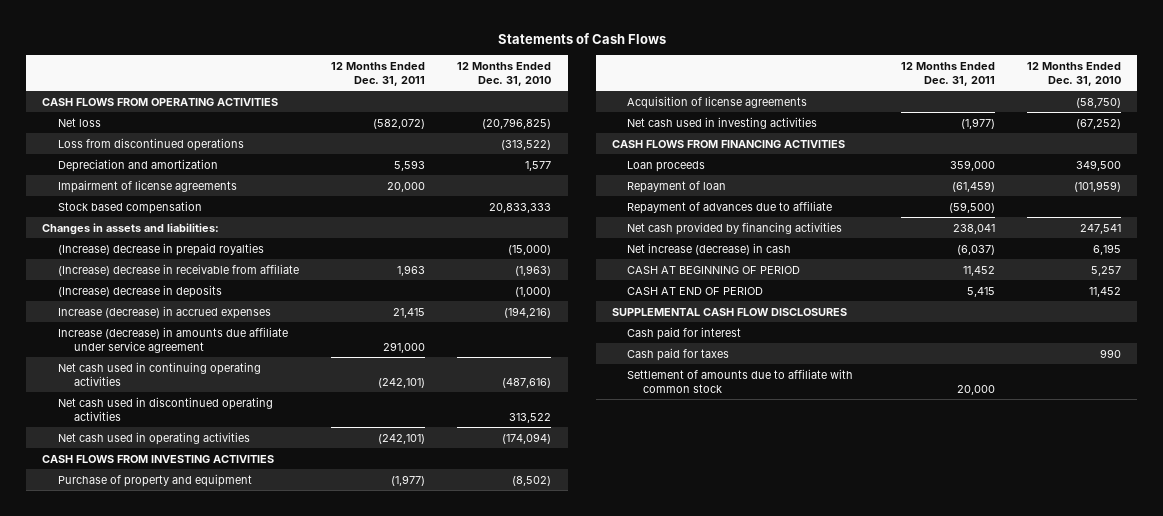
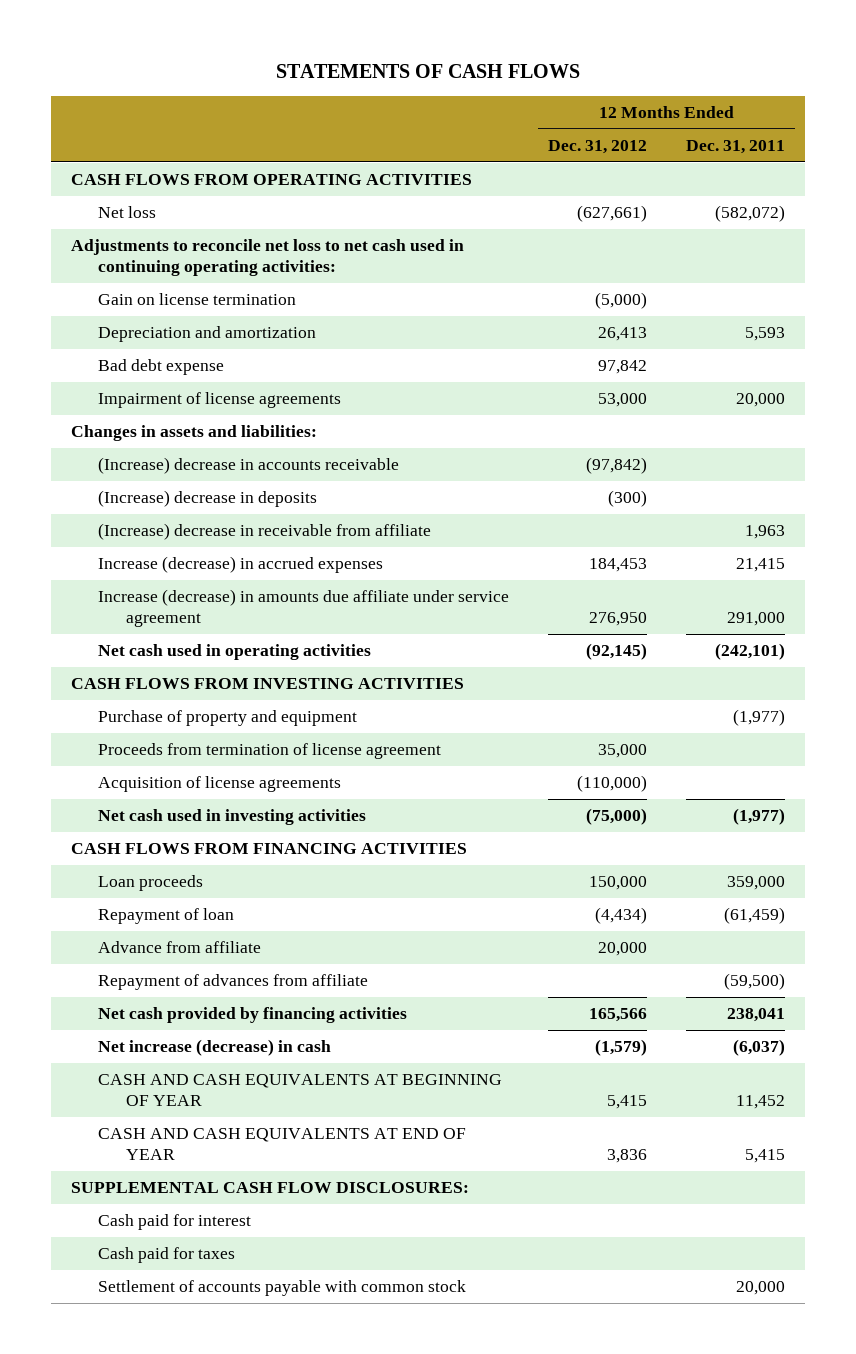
[497,32,666,44] Statements of Cash Flows -> [275,64,580,79] STATEMENTS OF CASH FLOWS
[457,61,552,87] 12 Months Ended Dec. 31, 2010 -> none
none -> [548,139,648,154] Dec. 31, 2012
[58,137,245,151] Loss from discontinued operations -> none
none -> [70,239,464,277] Adjustments to reconcile net loss to net cash used in continuing operating activities:
none -> [98,293,297,306] Gain on license termination
none -> [98,359,225,376] Bad debt expense
[58,200,203,214] Stock based compensation -> none
[58,242,265,256] (Increase) decrease in prepaid royalties -> none
none -> [98,457,400,475] (Increase) decrease in accounts receivable
[58,263,300,276] (Increase) decrease in receivable from affiliate -> [98,523,432,541] (Increase) decrease in receivable from affiliate
[58,361,262,386] Net cash used in continuing operating activities -> none
[58,396,274,421] Net cash used in discontinued operating activities -> none
none -> [98,743,442,760] Proceeds from termination of license agreement
none -> [98,941,262,954] Advance from affiliate
[627,200,833,214] Repayment of advances due to affiliate -> [98,974,369,991] Repayment of advances from affiliate
[627,265,801,274] CASH AT BEGINNING OF PERIOD -> [98,1074,503,1107] CASH AND CASH EQUIVALENTS AT BEGINNING OF YEAR
[627,286,764,295] CASH AT END OF PERIOD -> [98,1128,467,1161] CASH AND CASH EQUIVALENTS AT END OF YEAR
[611,307,847,316] SUPPLEMENTAL CASH FLOW DISCLOSURES -> [70,1182,469,1194] SUPPLEMENTAL CASH FLOW DISCLOSURES:
[627,368,854,393] Settlement of amounts due to affiliate with common stock -> none
none -> [98,1280,467,1297] Settlement of accounts payable with common stock

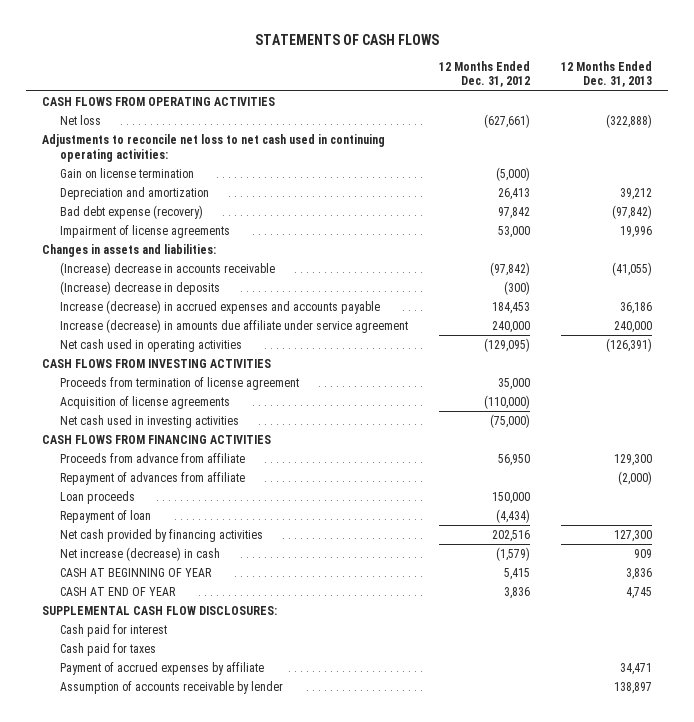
[686,139,786,154] Dec. 31, 2011 -> none
none -> [561,60,653,88] 12 Months Ended Dec. 31, 2013
[98,359,225,376] Bad debt expense -> [59,204,203,219] Bad debt expense (recovery)
[98,523,432,541] (Increase) decrease in receivable from affiliate -> none
[98,556,384,574] Increase (decrease) in accrued expenses -> [59,299,380,314] Increase (decrease) in accrued expenses and accounts payable
[589,612,648,627] 276,950 -> [492,320,531,333] 240,000
[586,643,648,661] (92,145) -> [484,337,531,352] (129,095)
[98,710,358,727] Purchase of property and equipment -> none
none -> [59,452,245,463] Proceeds from advance from affiliate
[98,974,369,991] Repayment of advances from affiliate -> [59,471,245,485] Repayment of advances from affiliate
[98,941,262,954] Advance from affiliate -> none
[589,1008,648,1023] 165,566 -> [492,529,531,542] 202,516
[98,1074,503,1107] CASH AND CASH EQUIVALENTS AT BEGINNING OF YEAR -> [59,567,212,577] CASH AT BEGINNING OF YEAR
[98,1128,467,1161] CASH AND CASH EQUIVALENTS AT END OF YEAR -> [59,586,176,596] CASH AT END OF YEAR
[98,1280,467,1297] Settlement of accounts payable with common stock -> none
none -> [59,661,264,675] Payment of accrued expenses by affiliate
none -> [59,680,283,694] Assumption of accounts receivable by lender

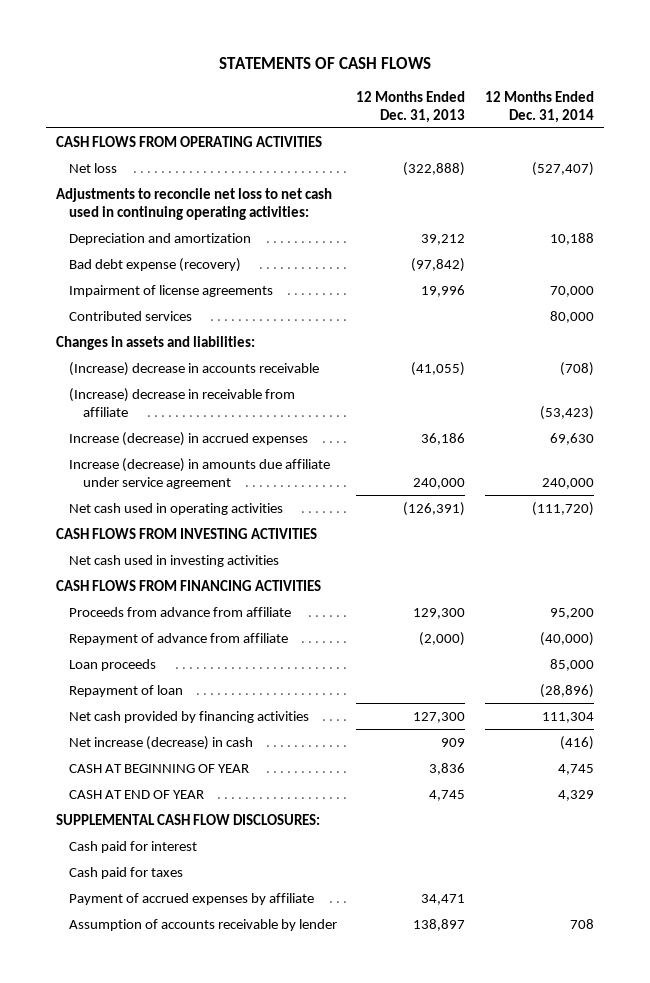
[439,60,531,88] 12 Months Ended Dec. 31, 2012 -> none
none -> [484,91,594,123] 12 Months Ended Dec. 31, 2014
[59,167,194,178] Gain on license termination -> none
none -> [69,311,193,322] Contributed services
[59,280,220,295] (Increase) decrease in deposits -> none
none -> [69,388,296,417] (Increase) decrease in receivable from affiliate
[59,299,380,314] Increase (decrease) in accrued expenses and accounts payable -> [69,432,309,447] Increase (decrease) in accrued expenses
[59,376,299,390] Proceeds from termination of license agreement -> none
[59,395,230,409] Acquisition of license agreements -> none
[59,471,245,485] Repayment of advances from affiliate -> [69,633,289,646] Repayment of advance from affiliate

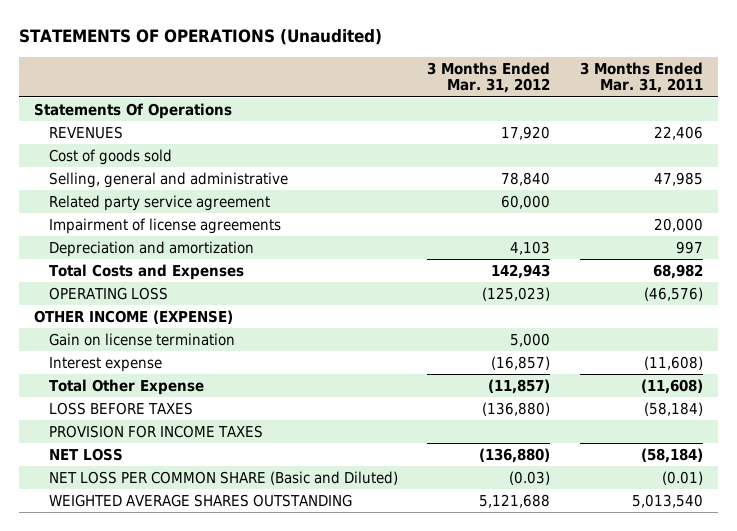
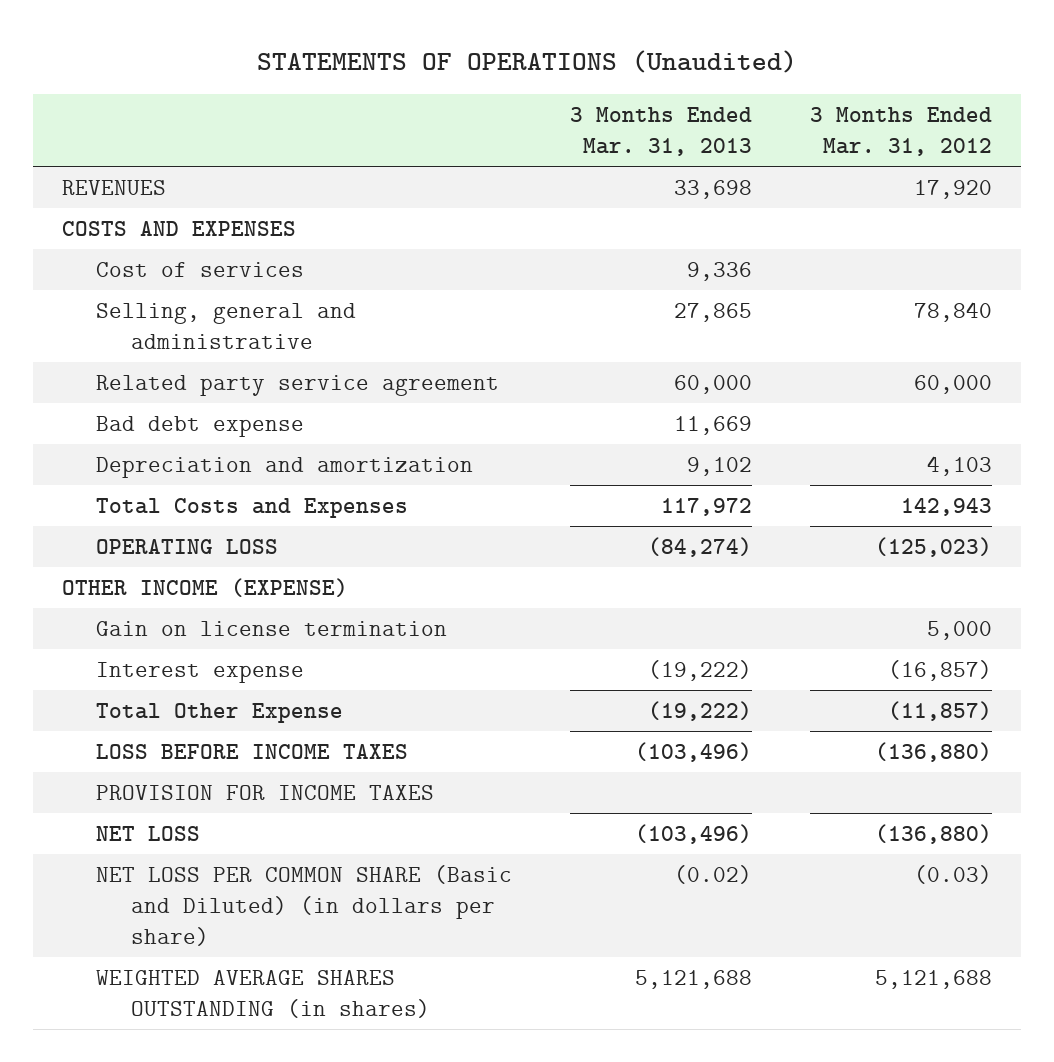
[580,61,704,94] 3 Months Ended Mar. 31, 2011 -> none
none -> [570,107,753,157] 3 Months Ended Mar. 31, 2013
[34,102,233,119] Statements Of Operations -> none
[48,148,172,165] Cost of goods sold -> none
none -> [61,220,296,236] COSTS AND EXPENSES
none -> [96,261,305,277] Cost of services
[48,217,281,234] Impairment of license agreements -> none
none -> [96,415,305,437] Bad debt expense
[48,401,193,415] LOSS BEFORE TAXES -> [96,743,409,759] LOSS BEFORE INCOME TAXES
[48,470,398,485] NET LOSS PER COMMON SHARE (Basic and Diluted) -> [96,864,513,947] NET LOSS PER COMMON SHARE (Basic and Diluted) (in dollars per share)
[48,493,352,507] WEIGHTED AVERAGE SHARES OUTSTANDING -> [96,969,430,1018] WEIGHTED AVERAGE SHARES OUTSTANDING (in shares)

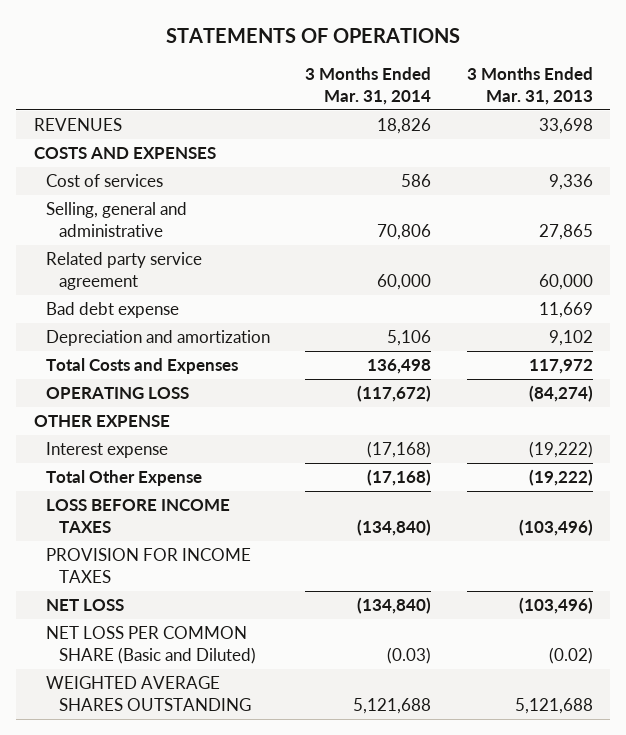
[256,50,797,74] STATEMENTS OF OPERATIONS (Unaudited) -> [166,27,461,43] STATEMENTS OF OPERATIONS
[810,107,993,157] 3 Months Ended Mar. 31, 2012 -> none
none -> [305,66,432,105] 3 Months Ended Mar. 31, 2014
[96,620,448,636] Gain on license termination -> none
[61,577,348,597] OTHER INCOME (EXPENSE) -> [33,415,170,428] OTHER EXPENSE
[96,864,513,947] NET LOSS PER COMMON SHARE (Basic and Diluted) (in dollars per share) -> [46,626,256,665] NET LOSS PER COMMON SHARE (Basic and Diluted)
[96,969,430,1018] WEIGHTED AVERAGE SHARES OUTSTANDING (in shares) -> [46,676,251,712] WEIGHTED AVERAGE SHARES OUTSTANDING

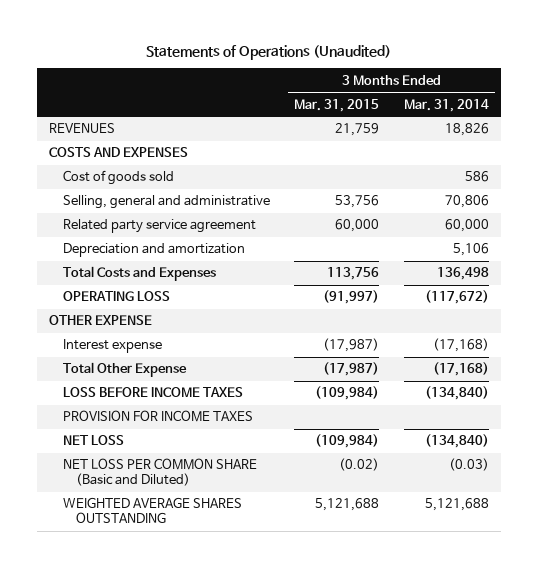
[166,27,461,43] STATEMENTS OF OPERATIONS -> [146,45,392,61] Statements of Operations (Unaudited)
[466,66,593,105] 3 Months Ended Mar. 31, 2013 -> none
none -> [294,98,380,112] Mar. 31, 2015
[46,174,164,188] Cost of services -> [62,170,174,186] Cost of goods sold
[46,302,180,319] Bad debt expense -> none

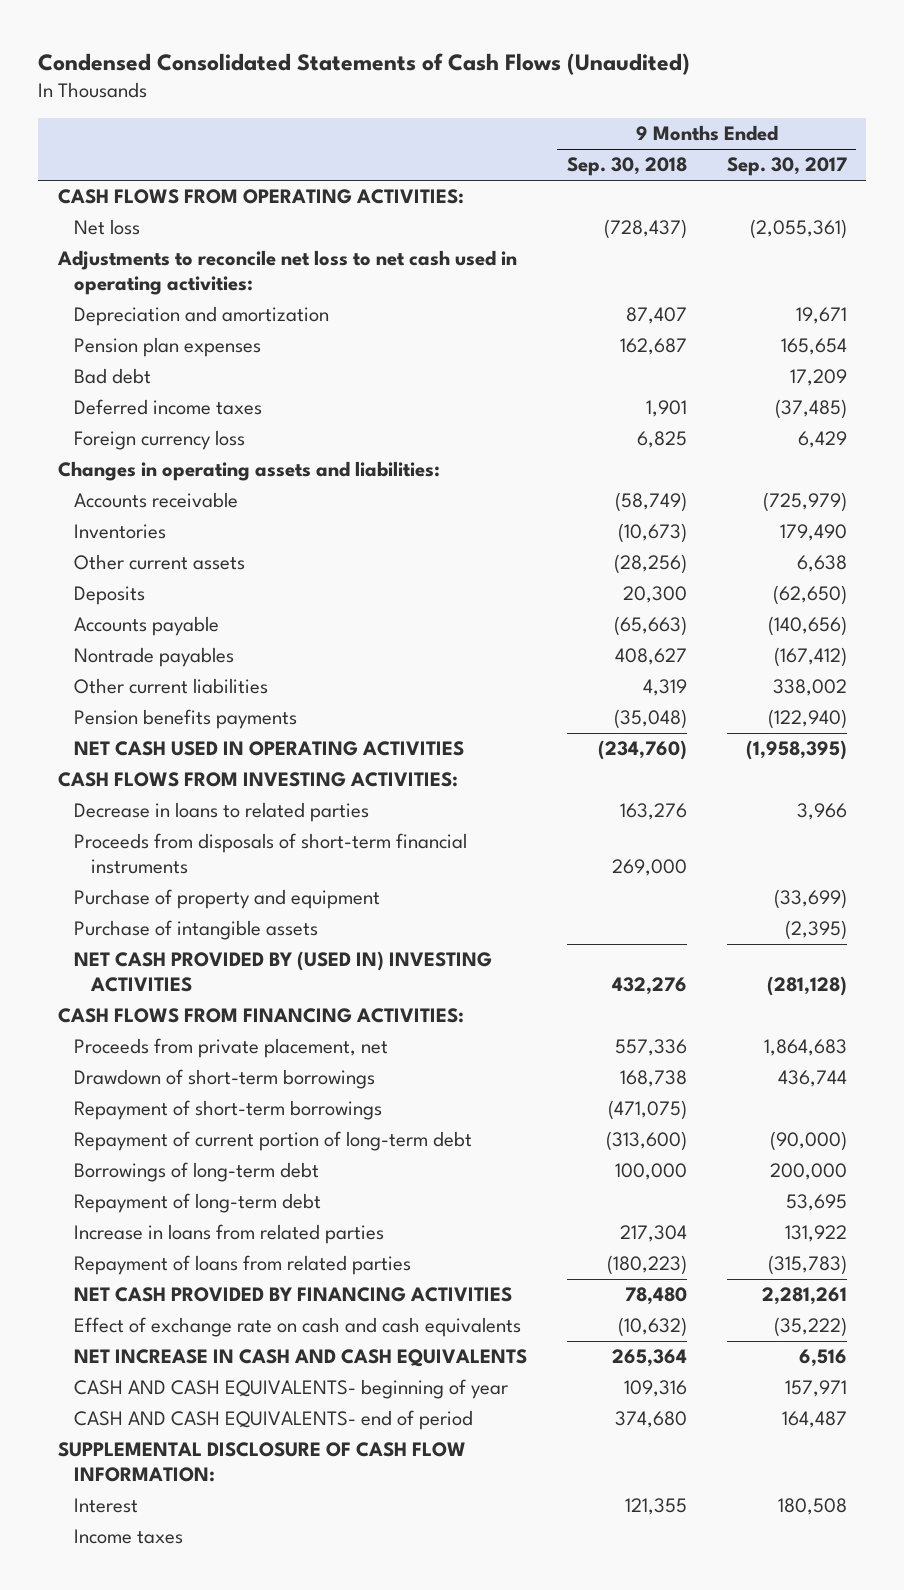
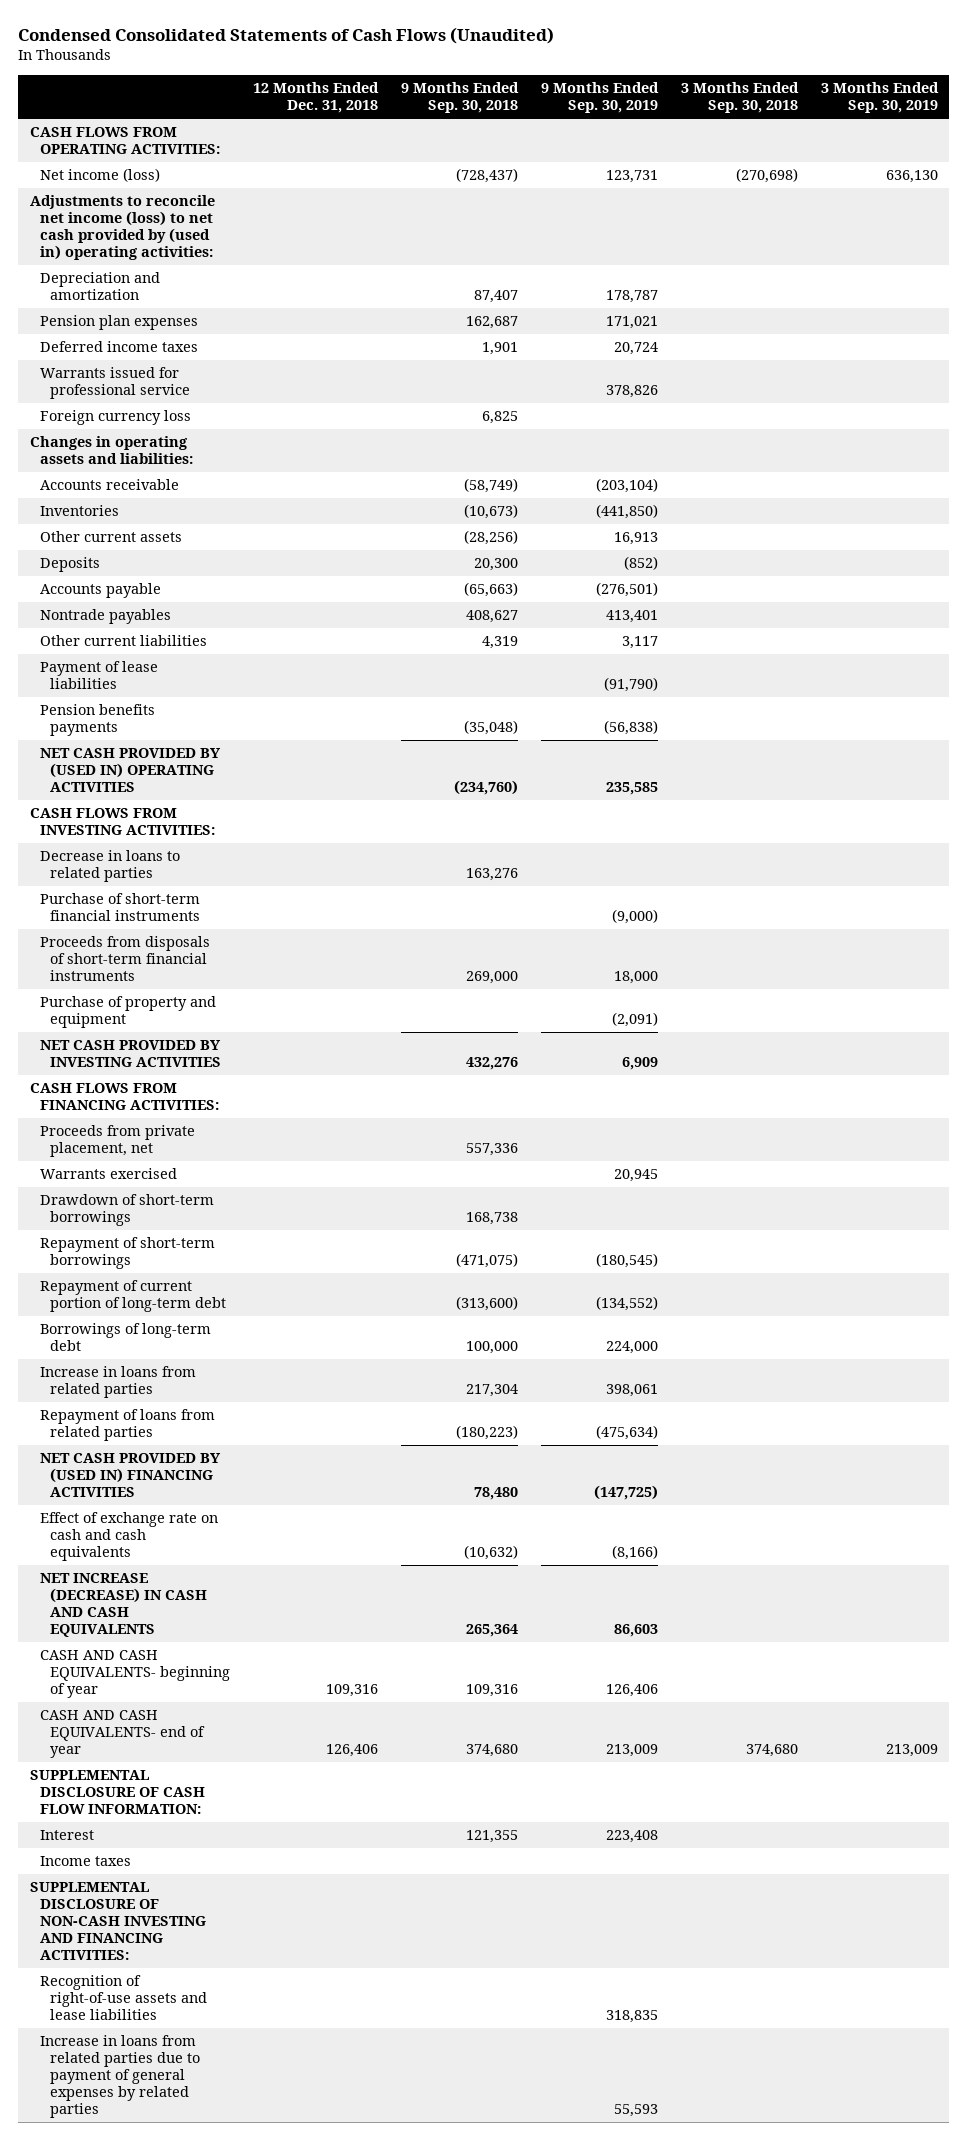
[726,157,847,177] Sep. 30, 2017 -> none
none -> [253,82,380,114] 12 Months Ended Dec. 31, 2018
none -> [540,82,659,114] 9 Months Ended Sep. 30, 2019
none -> [680,82,799,114] 3 Months Ended Sep. 30, 2018
none -> [820,82,939,114] 3 Months Ended Sep. 30, 2019
[74,219,141,236] Net loss -> [39,168,160,183] Net income (loss)
[56,250,517,296] Adjustments to reconcile net loss to net cash used in operating activities: -> [29,195,215,261] Adjustments to reconcile net income (loss) to net cash provided by (used in) operating activities:
[74,368,152,385] Bad debt -> none
none -> [39,367,191,400] Warrants issued for professional service
none -> [39,661,158,690] Payment of lease liabilities
[74,741,465,757] NET CASH USED IN OPERATING ACTIVITIES -> [39,748,221,793] NET CASH PROVIDED BY (USED IN) OPERATING ACTIVITIES
none -> [39,893,201,922] Purchase of short-term financial instruments
[74,920,319,941] Purchase of intangible assets -> none
[74,951,493,993] NET CASH PROVIDED BY (USED IN) INVESTING ACTIVITIES -> [39,1040,222,1068] NET CASH PROVIDED BY INVESTING ACTIVITIES
none -> [39,1168,177,1180] Warrants exercised
[74,1193,322,1214] Repayment of long-term debt -> none
[74,1287,513,1303] NET CASH PROVIDED BY FINANCING ACTIVITIES -> [39,1453,221,1498] NET CASH PROVIDED BY (USED IN) FINANCING ACTIVITIES
[74,1349,528,1368] NET INCREASE IN CASH AND CASH EQUIVALENTS -> [39,1573,208,1638] NET INCREASE (DECREASE) IN CASH AND CASH EQUIVALENTS
[74,1410,474,1431] CASH AND CASH EQUIVALENTS- end of period -> [39,1710,206,1759] CASH AND CASH EQUIVALENTS- end of year
none -> [29,1882,206,1960] SUPPLEMENTAL DISCLOSURE OF NON-CASH INVESTING AND FINANCING ACTIVITIES:
none -> [39,1975,208,2021] Recognition of right-of-use assets and lease liabilities
none -> [39,2035,201,2118] Increase in loans from related parties due to payment of general expenses by related parties

